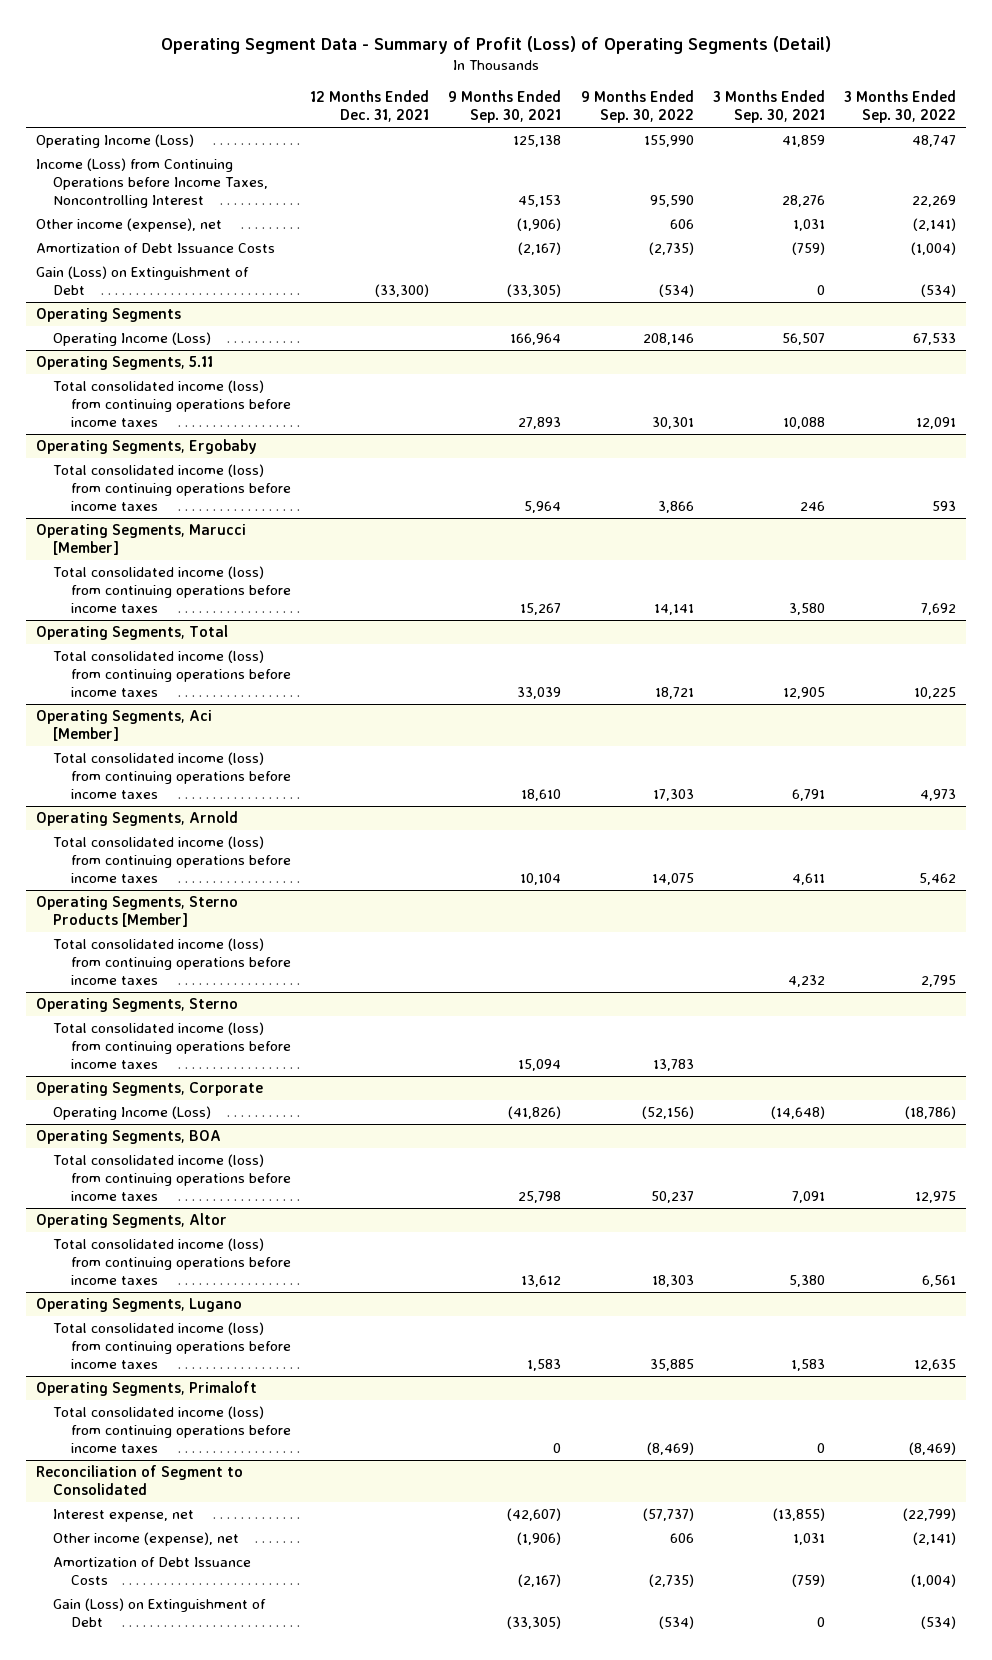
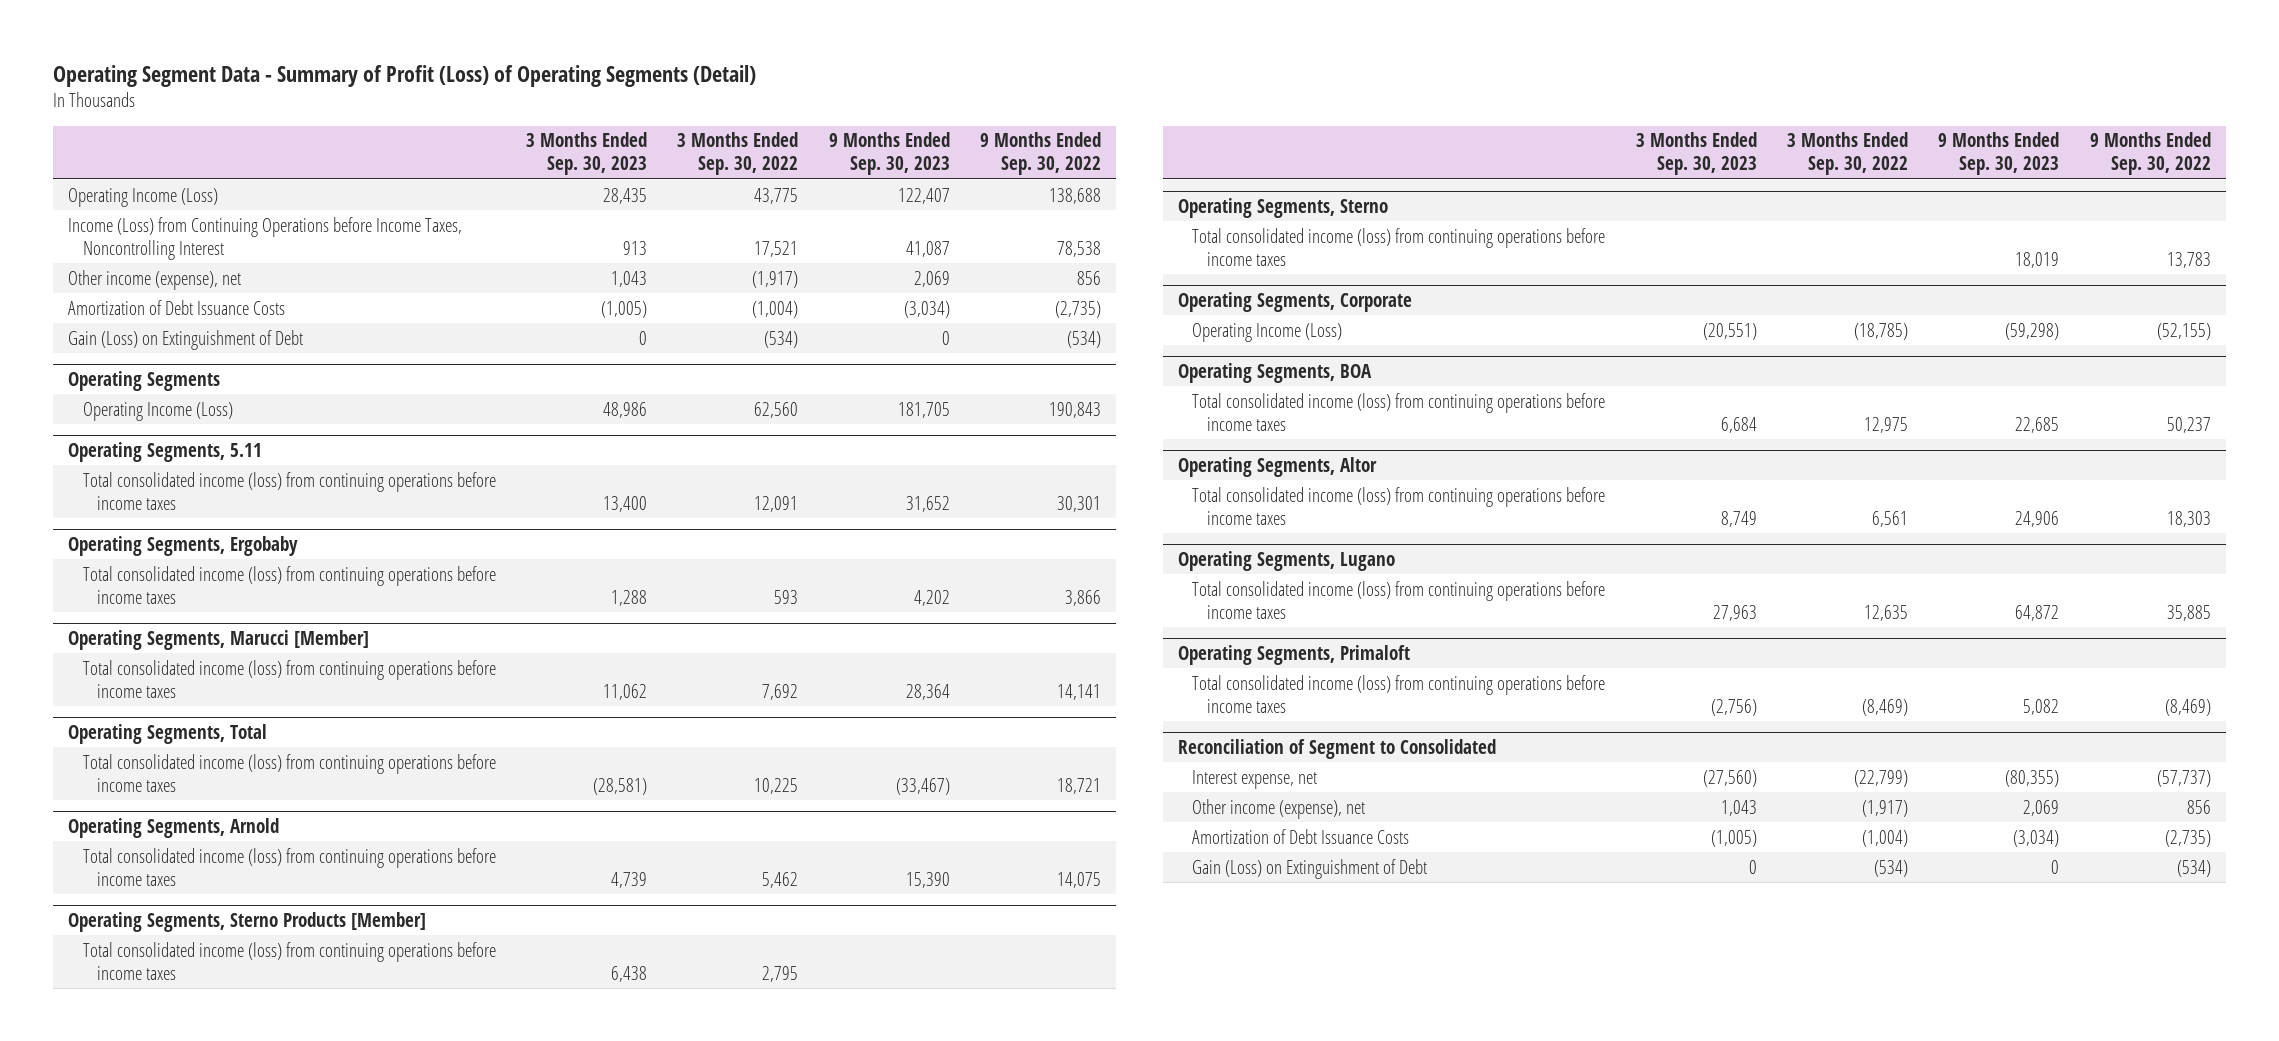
[309,90,429,123] 12 Months Ended Dec. 31, 2021 -> none
[448,90,562,124] 9 Months Ended Sep. 30, 2021 -> none
[712,90,825,124] 3 Months Ended Sep. 30, 2021 -> none
none -> [525,132,647,176] 3 Months Ended Sep. 30, 2023
none -> [828,132,950,176] 9 Months Ended Sep. 30, 2023
[643,135,694,148] 155,990 -> [1048,187,1101,204] 138,688
[912,135,957,148] 48,747 -> [754,187,799,204] 43,775
[649,194,694,207] 95,590 -> [1056,240,1101,257] 78,538
[912,194,957,207] 22,269 -> [754,240,799,257] 17,521
[669,219,694,230] 606 -> [1076,270,1101,285] 856
[913,218,957,232] (2,141) -> [752,270,799,288] (1,917)
[642,333,694,346] 208,146 -> [1048,401,1101,418] 190,843
[913,333,957,346] 67,533 -> [754,401,799,418] 62,560
[35,710,212,742] Operating Segments, Aci [Member] -> none
[53,752,291,799] Total consolidated income (loss) from continuing operations before income taxes -> none
[641,1106,694,1120] (52,156) -> [2156,322,2211,340] (52,155)
[905,1106,957,1120] (18,786) -> [1854,322,1909,340] (18,785)
[669,1533,694,1544] 606 -> [2186,799,2211,814] 856
[913,1532,957,1546] (2,141) -> [1862,799,1909,817] (1,917)

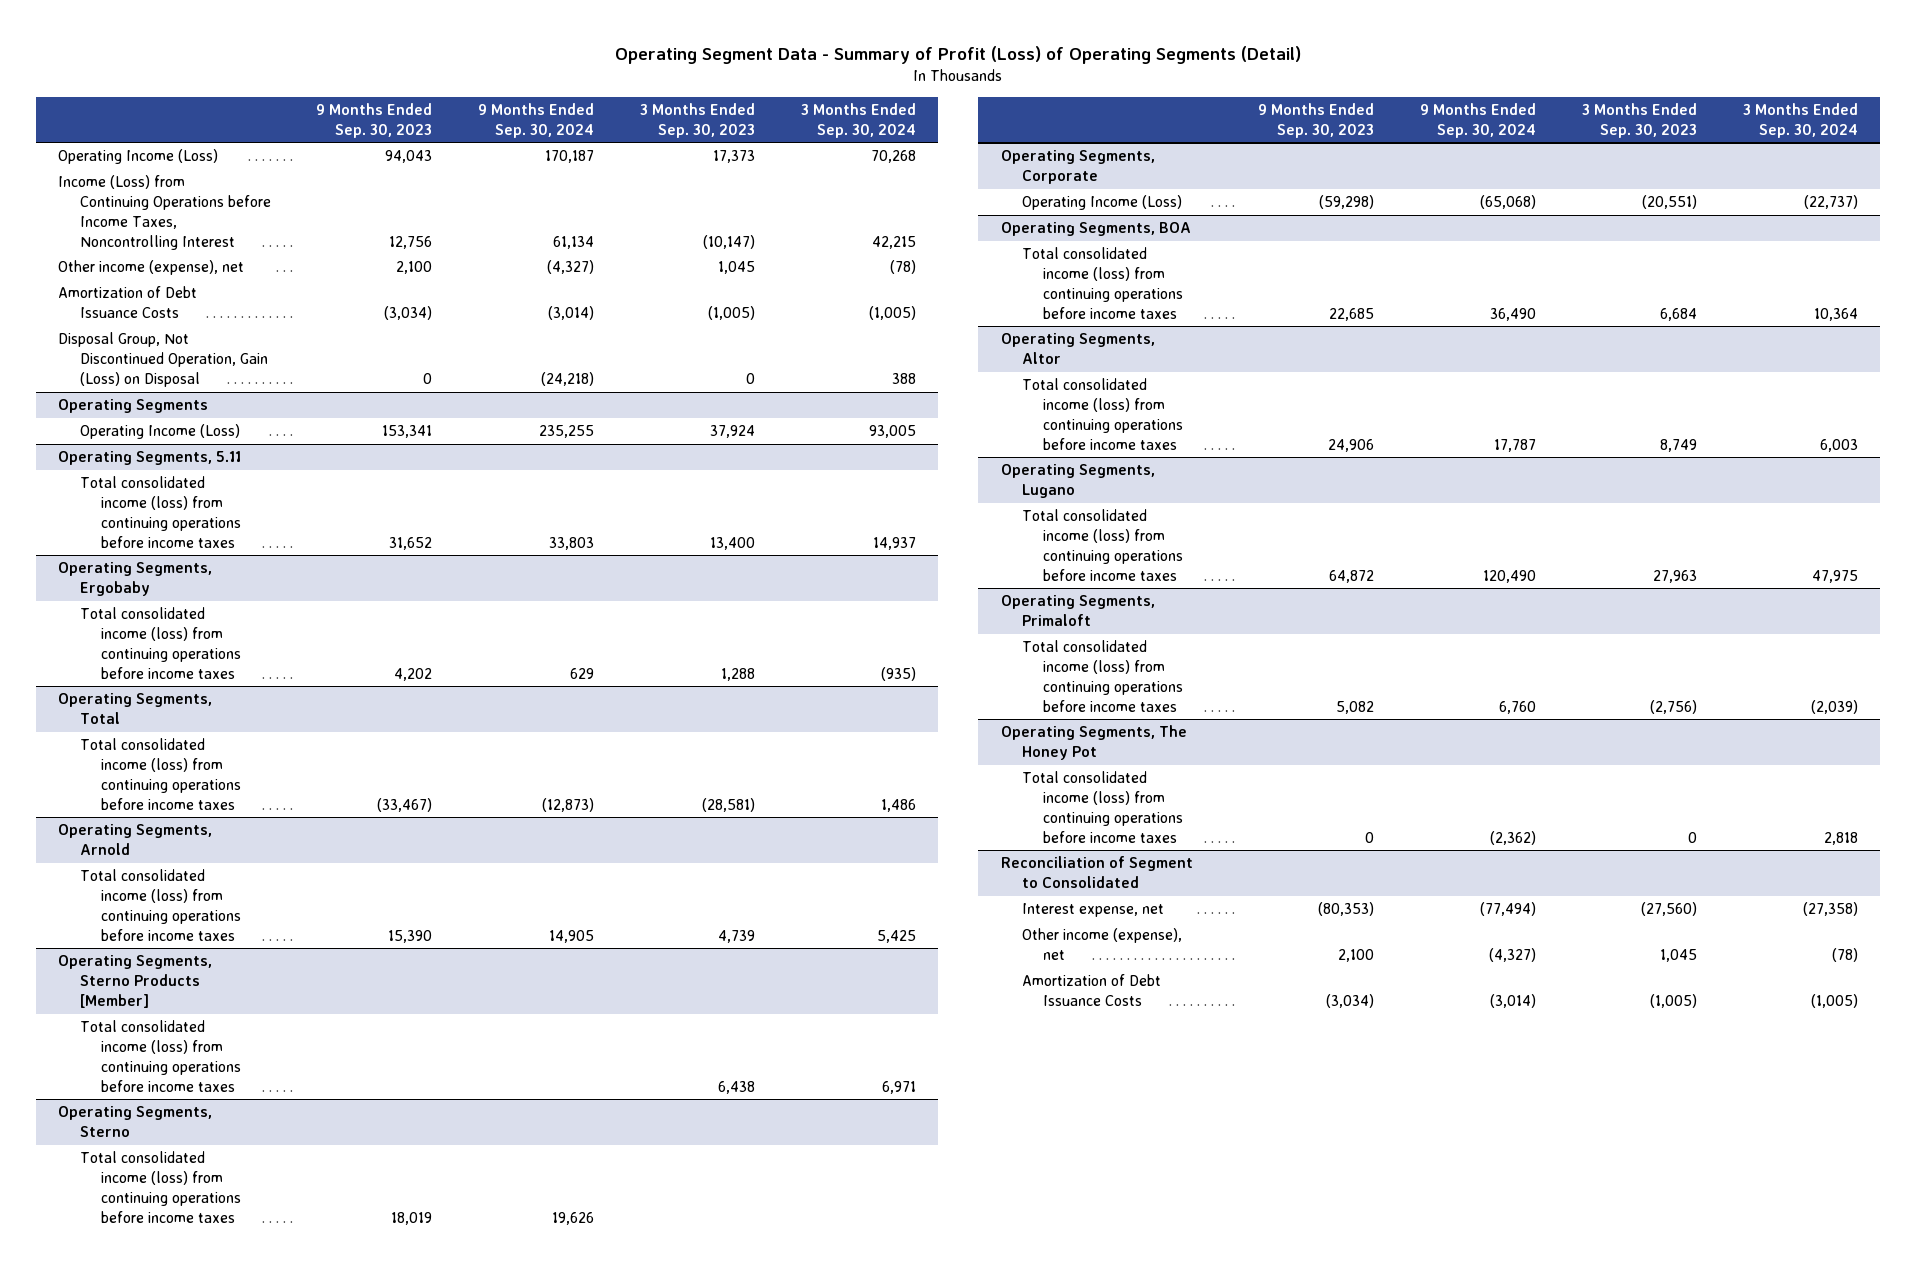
[677,132,799,176] 3 Months Ended Sep. 30, 2022 -> none
[979,132,1101,176] 9 Months Ended Sep. 30, 2022 -> none
none -> [478,102,595,138] 9 Months Ended Sep. 30, 2024
none -> [800,102,916,138] 3 Months Ended Sep. 30, 2024
[602,187,647,204] 28,435 -> [712,150,755,164] 17,373
[897,187,950,204] 122,407 -> [385,150,433,164] 94,043
[622,240,647,255] 913 -> [702,234,755,249] (10,147)
[905,240,950,257] 41,087 -> [389,235,433,249] 12,756
[610,270,647,287] 1,043 -> [717,261,755,275] 1,045
[913,270,950,287] 2,069 -> [396,261,433,275] 2,100
[68,329,304,350] Gain (Loss) on Extinguishment of Debt -> none
none -> [58,332,268,387] Disposal Group, Not Discontinued Operation, Gain (Loss) on Disposal
[602,401,647,418] 48,986 -> [709,425,755,439] 37,924
[897,401,950,418] 181,705 -> [382,425,433,439] 153,341
[68,630,370,651] Operating Segments, Marucci [Member] -> none
[82,659,496,698] Total consolidated income (loss) from continuing operations before income taxes -> none
none -> [1000,725,1187,761] Operating Segments, The Honey Pot
none -> [1021,771,1183,843] Total consolidated income (loss) from continuing operations before income taxes
[2005,769,2060,787] (80,355) -> [1318,902,1375,917] (80,353)
[1720,799,1757,816] 1,043 -> [1659,949,1697,963] 1,045
[2023,799,2060,816] 2,069 -> [1338,949,1375,963] 2,100
[1192,858,1428,879] Gain (Loss) on Extinguishment of Debt -> none

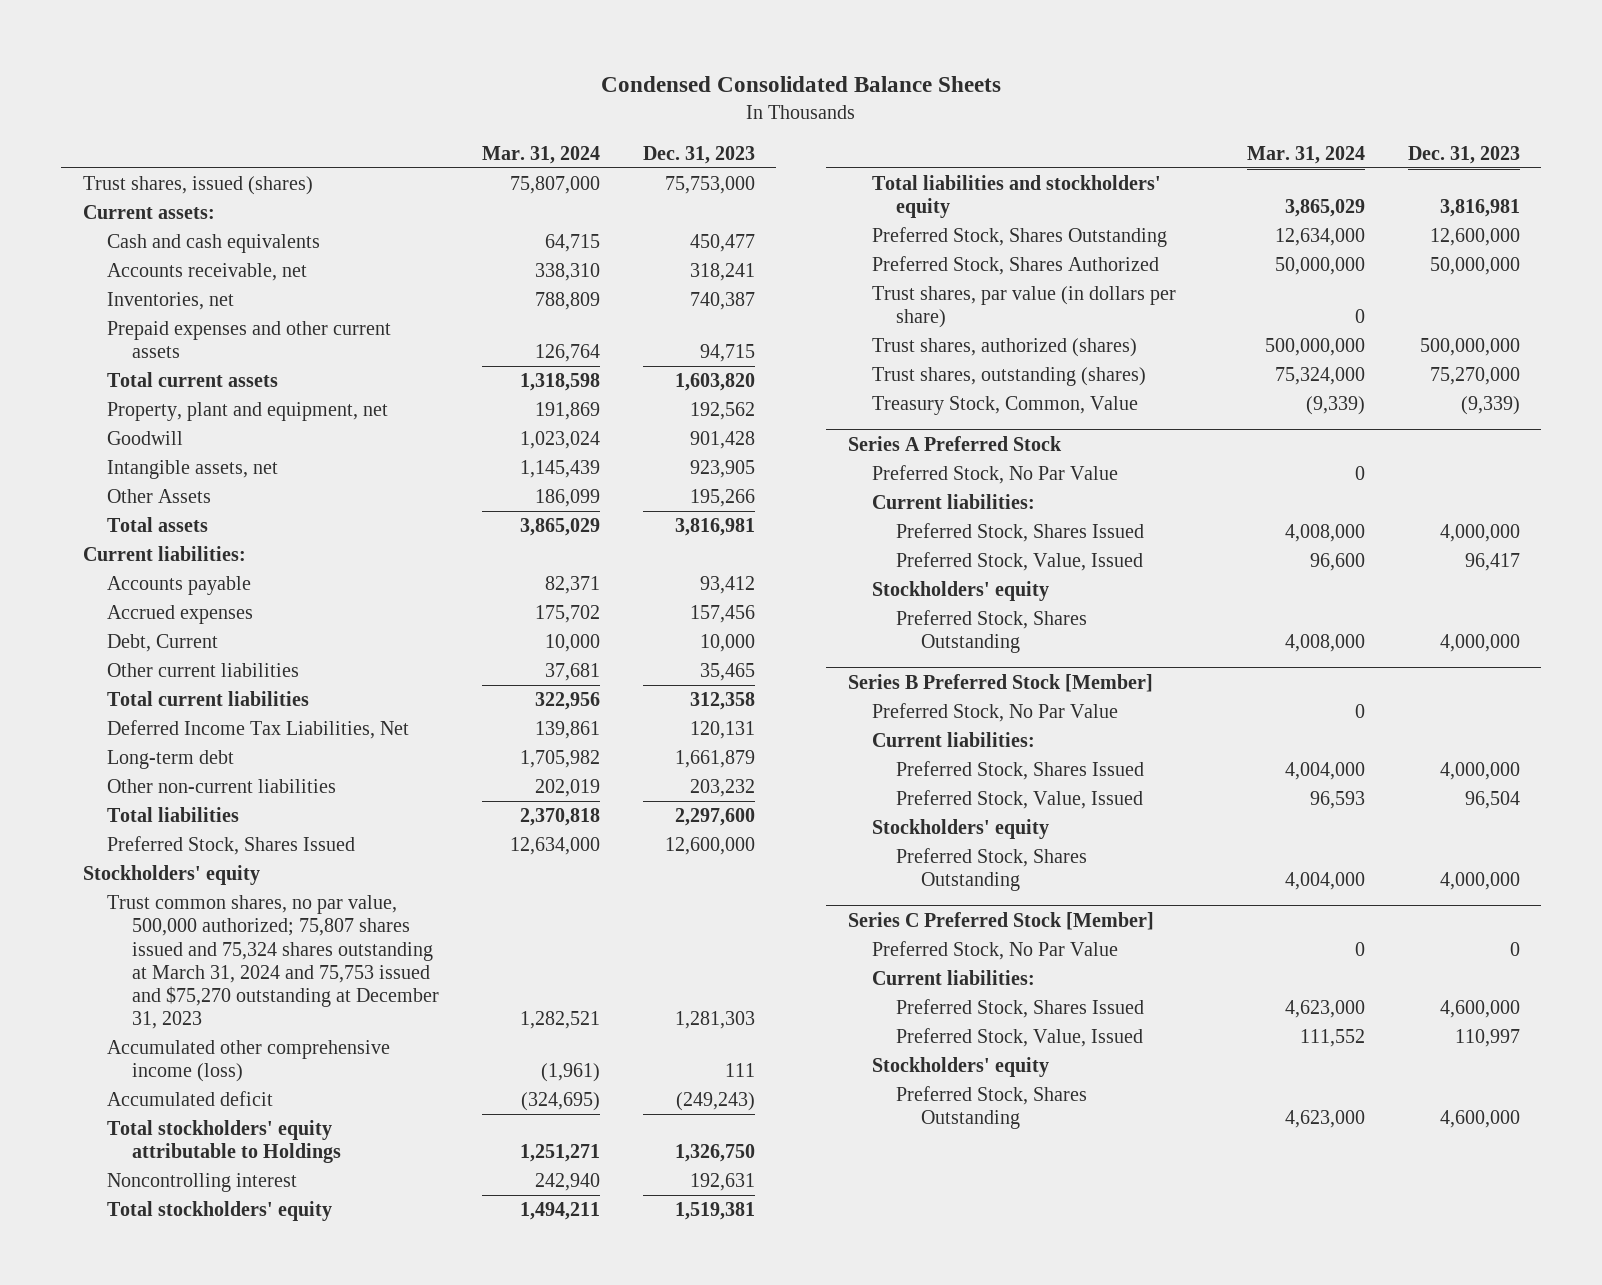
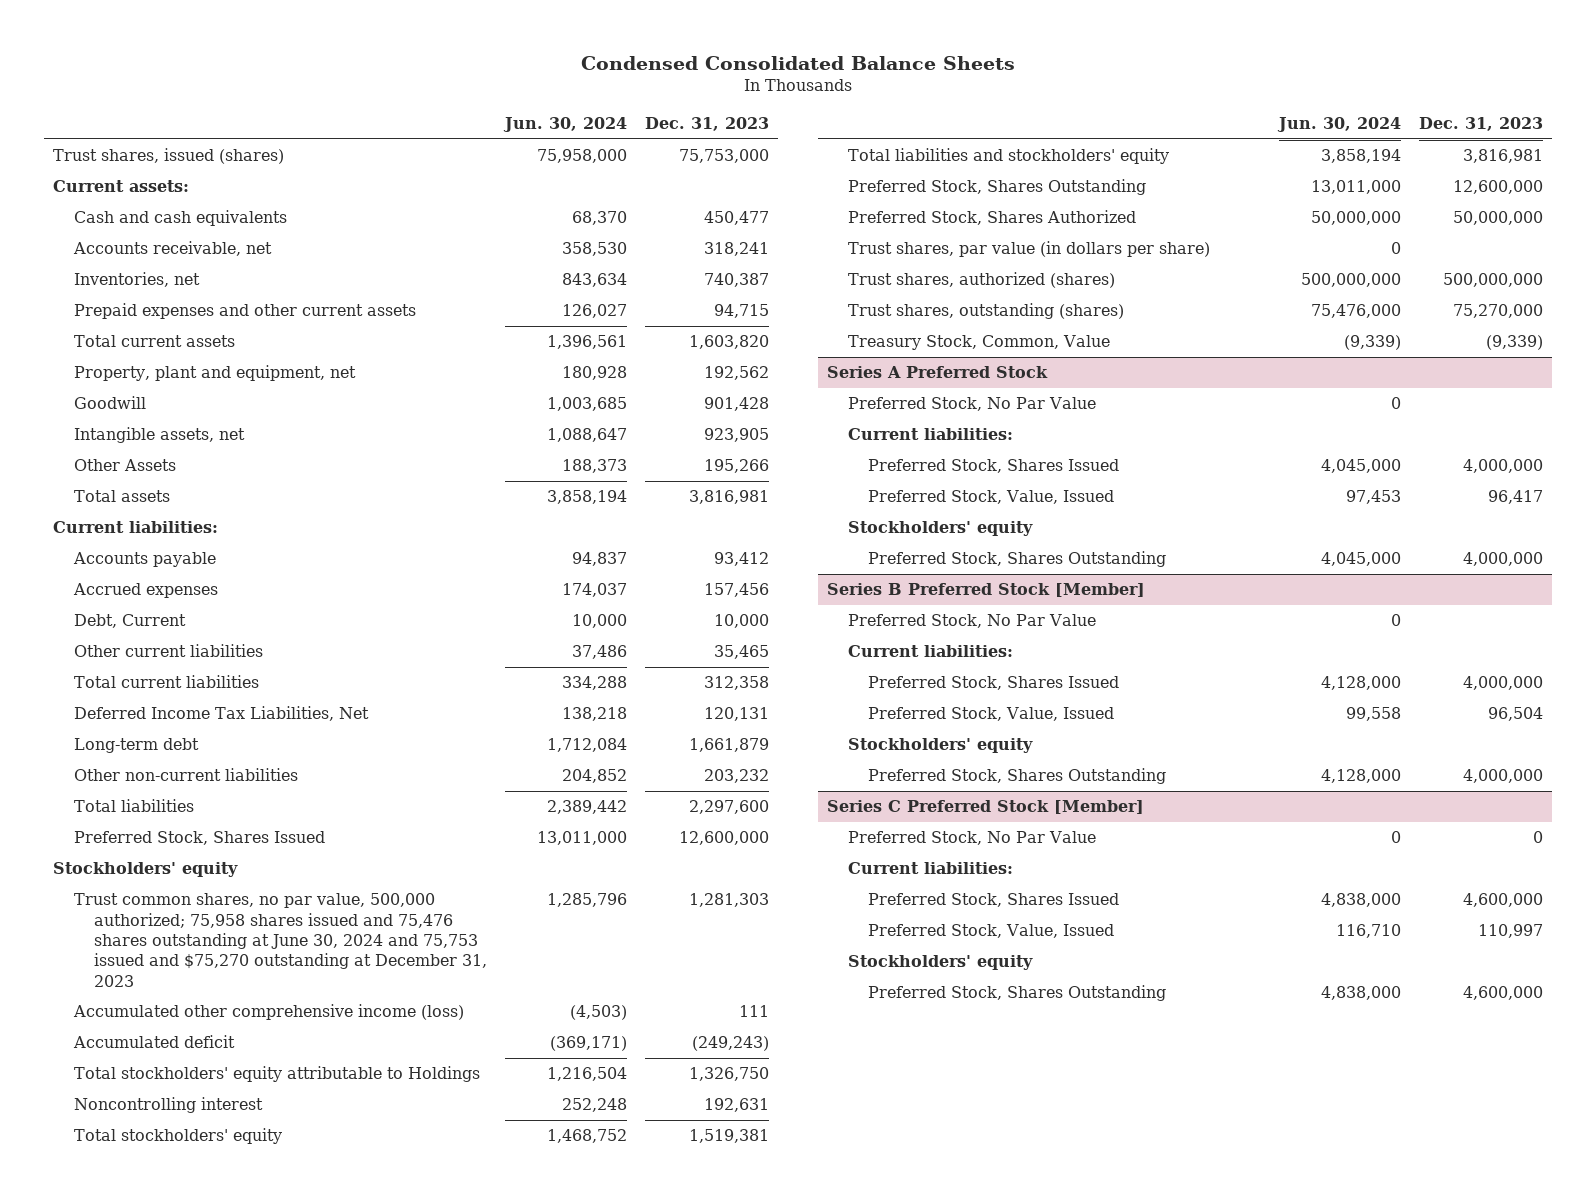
[481,145,600,164] Mar. 31, 2024 -> none
none -> [503,117,628,133] Jun. 30, 2024
[107,895,439,1030] Trust common shares, no par value, 500,000 authorized; 75,807 shares issued and 75,324 shares outstanding at March 31, 2024 and 75,753 issued and $75,270 outstanding at December 31, 2023 -> [73,893,488,987] Trust common shares, no par value, 500,000 authorized; 75,958 shares issued and 75,476 shares outstanding at June 30, 2024 and 75,753 issued and $75,270 outstanding at December 31, 2023

